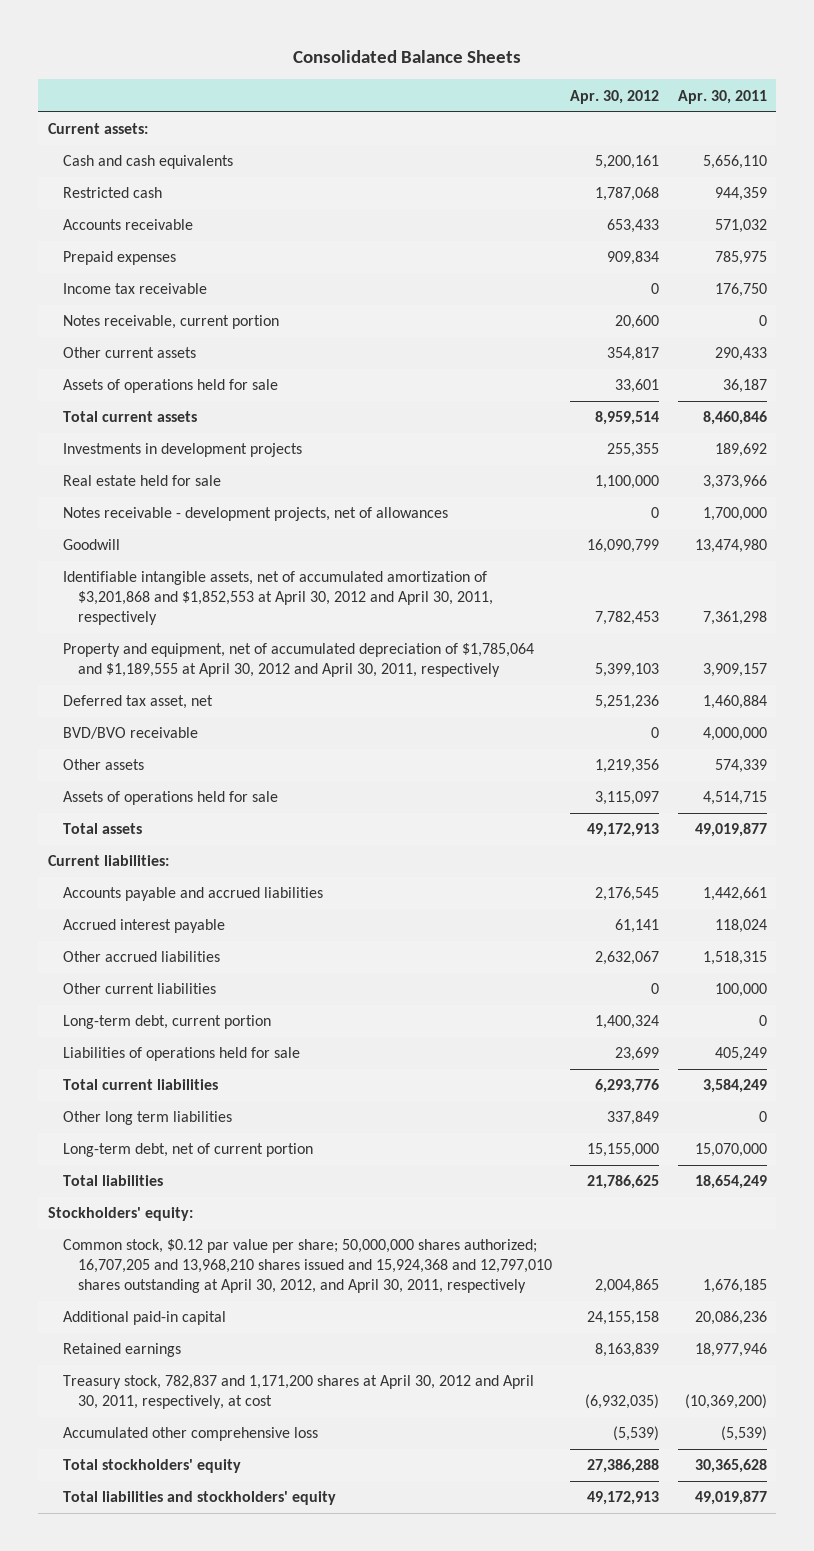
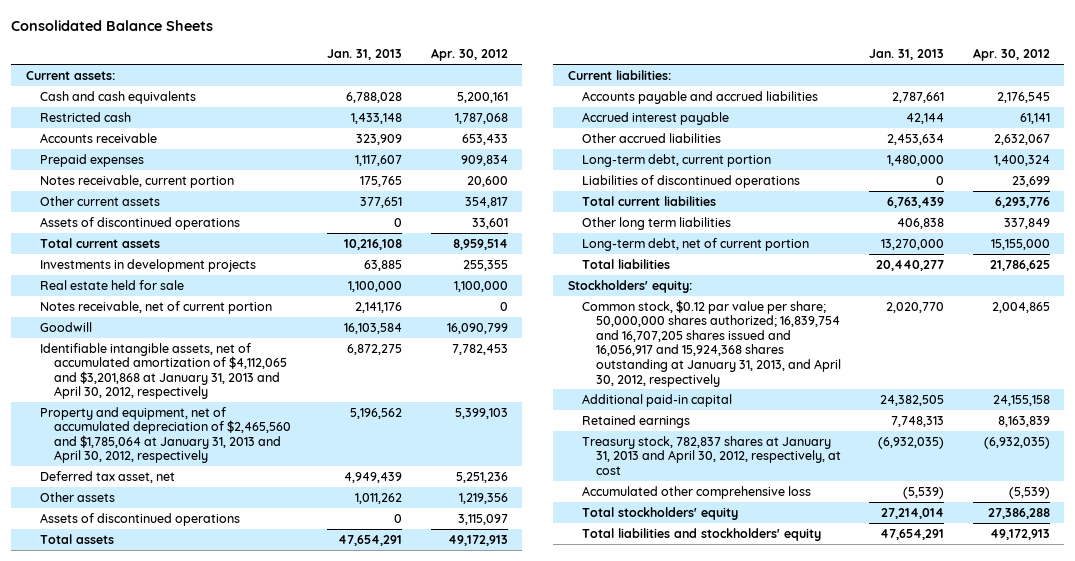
[677,89,767,104] Apr. 30, 2011 -> none
none -> [327,49,403,61] Jan. 31, 2013
[62,283,207,295] Income tax receivable -> none
[62,379,278,394] Assets of operations held for sale -> [39,216,240,230] Assets of discontinued operations
[62,507,448,522] Notes receivable - development projects, net of allowances -> [39,300,272,314] Notes receivable, net of current portion
[62,571,493,626] Identifiable intangible assets, net of accumulated amortization of $3,201,868 and $1,852,553 at April 30, 2012 and April 30, 2011, respectively -> [39,342,287,400] Identifiable intangible assets, net of accumulated amortization of $4,112,065 and $3,201,868 at January 31, 2013 and April 30, 2012, respectively
[62,643,534,678] Property and equipment, net of accumulated depreciation of $1,785,064 and $1,189,555 at April 30, 2012 and April 30, 2011, respectively -> [39,406,291,464] Property and equipment, net of accumulated depreciation of $2,465,560 and $1,785,064 at January 31, 2013 and April 30, 2012, respectively
[62,727,198,740] BVD/BVO receivable -> none
[62,791,278,806] Assets of operations held for sale -> [39,512,240,526] Assets of discontinued operations
[62,983,216,995] Other current liabilities -> none
[62,1047,300,1062] Liabilities of operations held for sale -> [581,174,800,188] Liabilities of discontinued operations
[62,1239,552,1294] Common stock, $0.12 par value per share; 50,000,000 shares authorized; 16,707,205 and 13,968,210 shares issued and 15,924,368 and 12,797,010 shares outstanding at April 30, 2012, and April 30, 2011, respectively -> [581,299,841,387] Common stock, $0.12 par value per share; 50,000,000 shares authorized; 16,839,754 and 16,707,205 shares issued and 16,056,917 and 15,924,368 shares outstanding at January 31, 2013, and April 30, 2012, respectively
[62,1375,534,1410] Treasury stock, 782,837 and 1,171,200 shares at April 30, 2012 and April 30, 2011, respectively, at cost -> [581,435,841,475] Treasury stock, 782,837 shares at January 31, 2013 and April 30, 2012, respectively, at cost

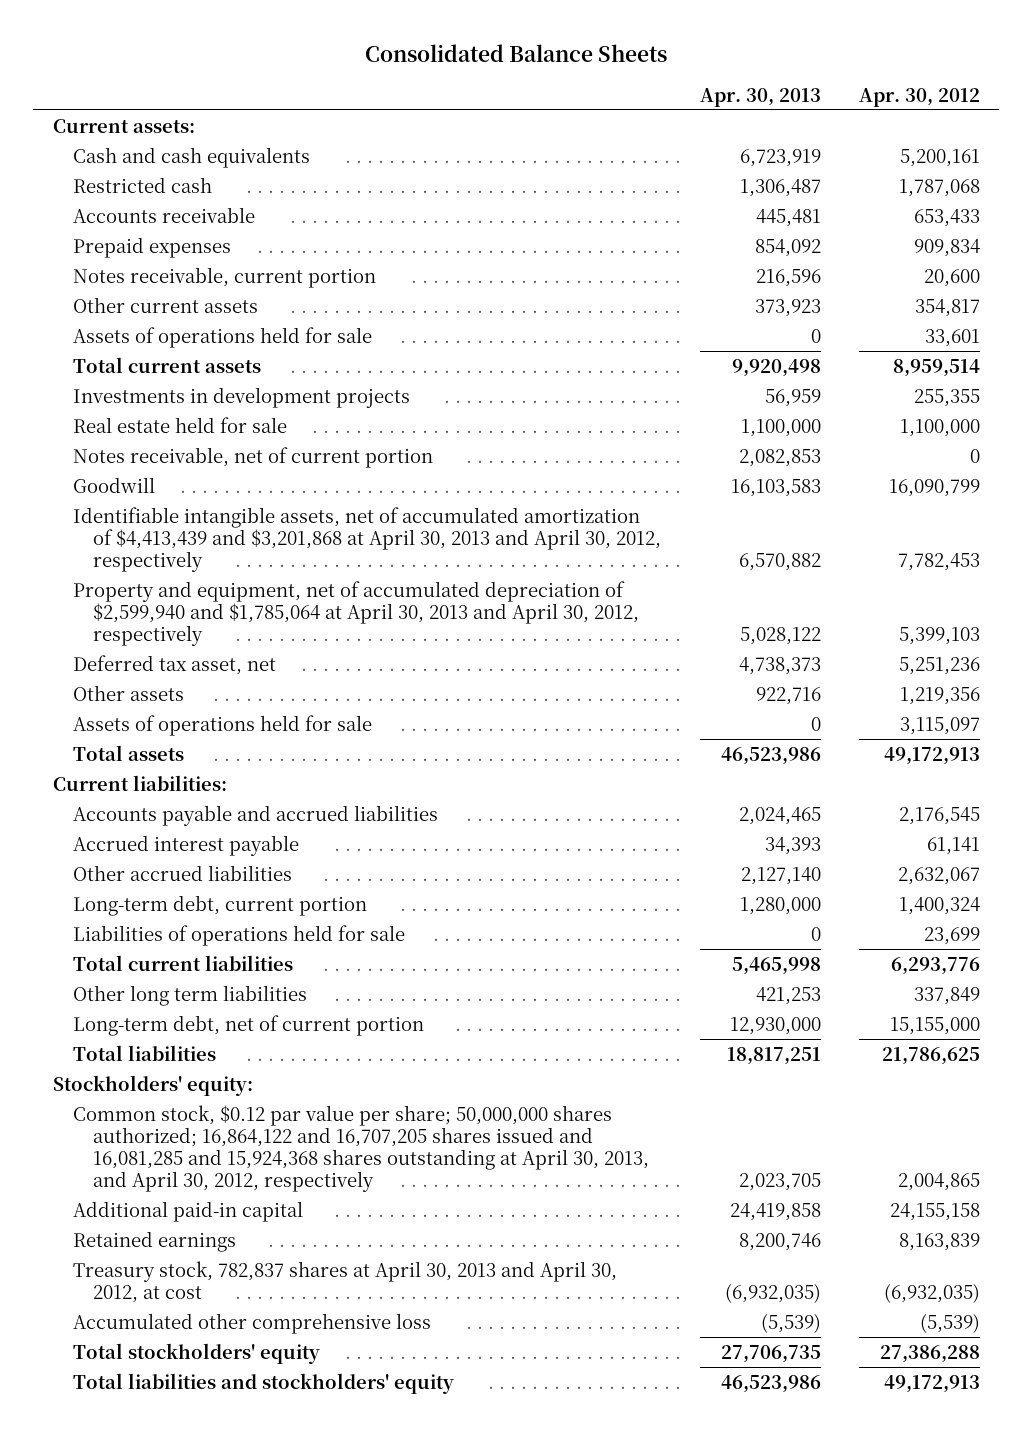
[327,49,403,61] Jan. 31, 2013 -> none
none -> [699,87,821,107] Apr. 30, 2013
[39,216,240,230] Assets of discontinued operations -> [73,326,373,348] Assets of operations held for sale
[39,342,287,400] Identifiable intangible assets, net of accumulated amortization of $4,112,065 and $3,201,868 at January 31, 2013 and April 30, 2012, respectively -> [73,506,662,572] Identifiable intangible assets, net of accumulated amortization of $4,413,439 and $3,201,868 at April 30, 2013 and April 30, 2012, respectively
[39,406,291,464] Property and equipment, net of accumulated depreciation of $2,465,560 and $1,785,064 at January 31, 2013 and April 30, 2012, respectively -> [73,580,640,646] Property and equipment, net of accumulated depreciation of $2,599,940 and $1,785,064 at April 30, 2013 and April 30, 2012, respectively
[39,512,240,526] Assets of discontinued operations -> [73,714,373,736] Assets of operations held for sale
[581,174,800,188] Liabilities of discontinued operations -> [73,924,406,946] Liabilities of operations held for sale
[581,299,841,387] Common stock, $0.12 par value per share; 50,000,000 shares authorized; 16,839,754 and 16,707,205 shares issued and 16,056,917 and 15,924,368 shares outstanding at January 31, 2013, and April 30, 2012, respectively -> [73,1104,650,1192] Common stock, $0.12 par value per share; 50,000,000 shares authorized; 16,864,122 and 16,707,205 shares issued and 16,081,285 and 15,924,368 shares outstanding at April 30, 2013, and April 30, 2012, respectively
[581,435,841,475] Treasury stock, 782,837 shares at January 31, 2013 and April 30, 2012, respectively, at cost -> [73,1260,618,1303] Treasury stock, 782,837 shares at April 30, 2013 and April 30, 2012, at cost

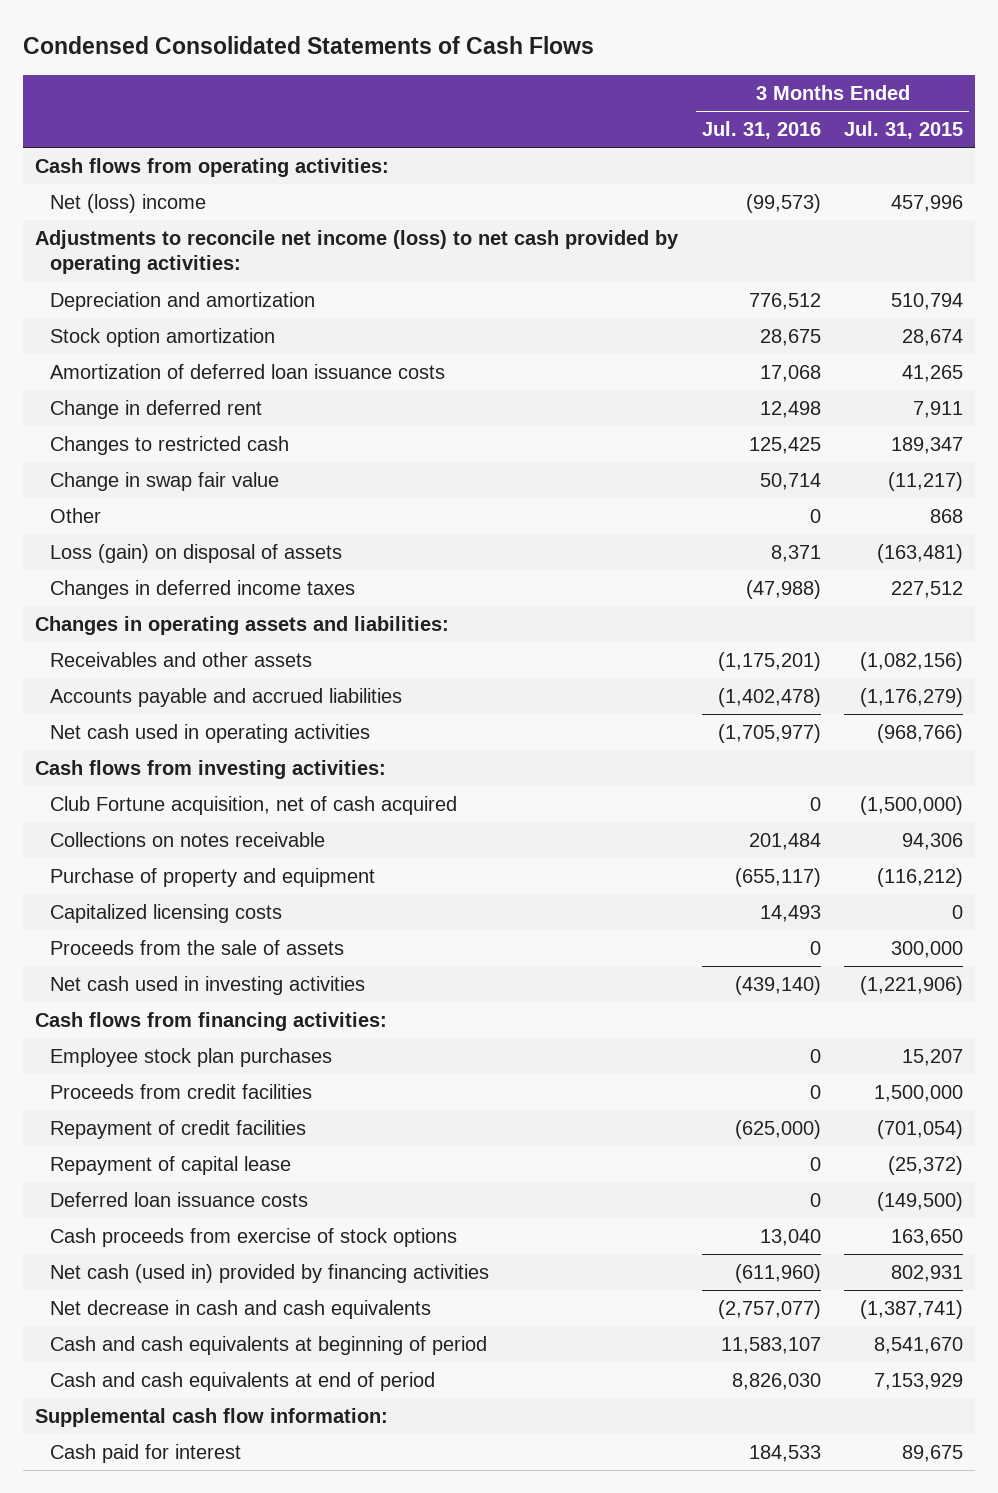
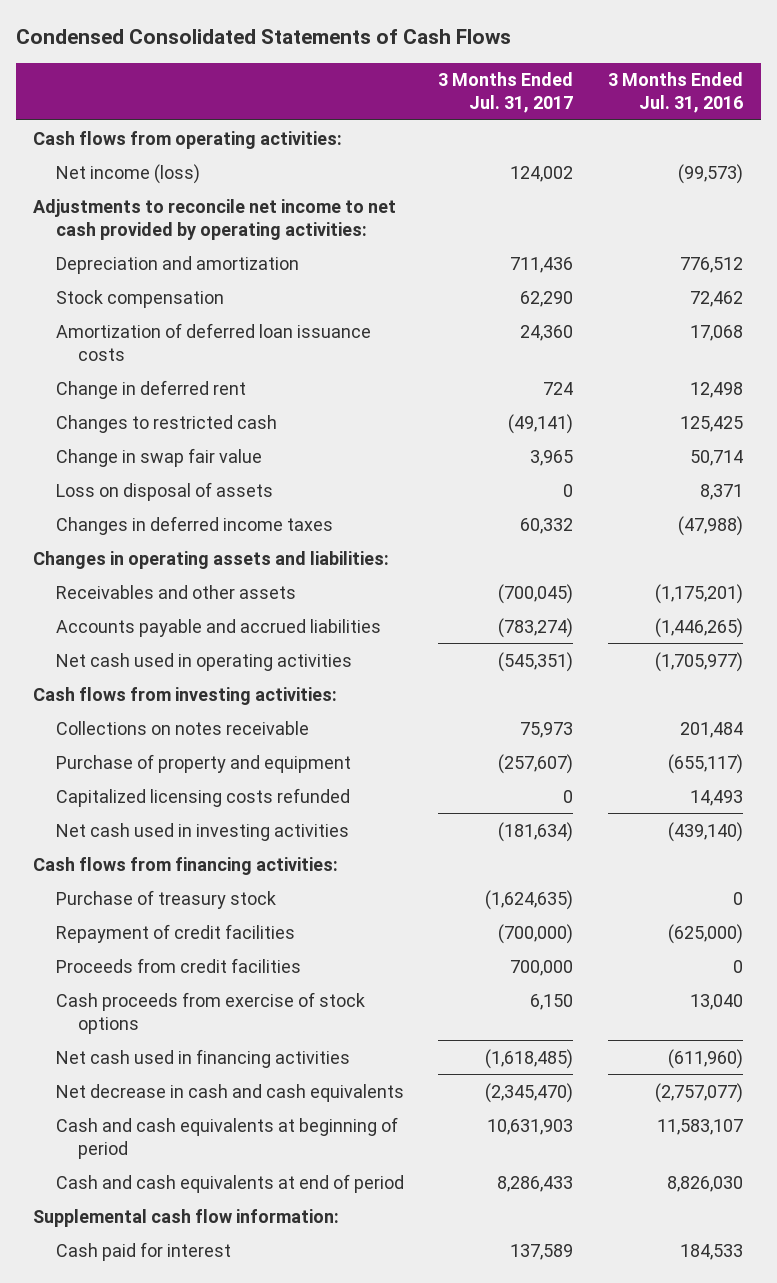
[844,121,964,140] Jul. 31, 2015 -> none
none -> [438,72,574,114] 3 Months Ended Jul. 31, 2017
[50,194,207,214] Net (loss) income -> [55,163,200,184] Net income (loss)
[35,230,680,275] Adjustments to reconcile net income (loss) to net cash provided by operating activities: -> [33,198,397,240] Adjustments to reconcile net income to net cash provided by operating activities:
[50,328,276,348] Stock option amortization -> none
none -> [55,289,224,308] Stock compensation
[50,508,102,524] Other -> none
[50,544,343,564] Loss (gain) on disposal of assets -> [55,481,273,501] Loss on disposal of assets
[717,688,821,708] (1,402,478) -> [655,617,744,638] (1,446,265)
[50,796,458,816] Club Fortune acquisition, net of cash acquired -> none
[50,940,345,956] Proceeds from the sale of assets -> none
[50,904,283,924] Capitalized licensing costs -> [55,787,350,807] Capitalized licensing costs refunded
[50,1048,333,1068] Employee stock plan purchases -> none
none -> [55,889,276,909] Purchase of treasury stock
[50,1156,292,1176] Repayment of capital lease -> none
[50,1192,309,1208] Deferred loan issuance costs -> none
[50,1084,313,1100] Proceeds from credit facilities -> [55,957,301,973] Proceeds from credit facilities
[50,1264,490,1284] Net cash (used in) provided by financing activities -> [55,1048,350,1068] Net cash used in financing activities

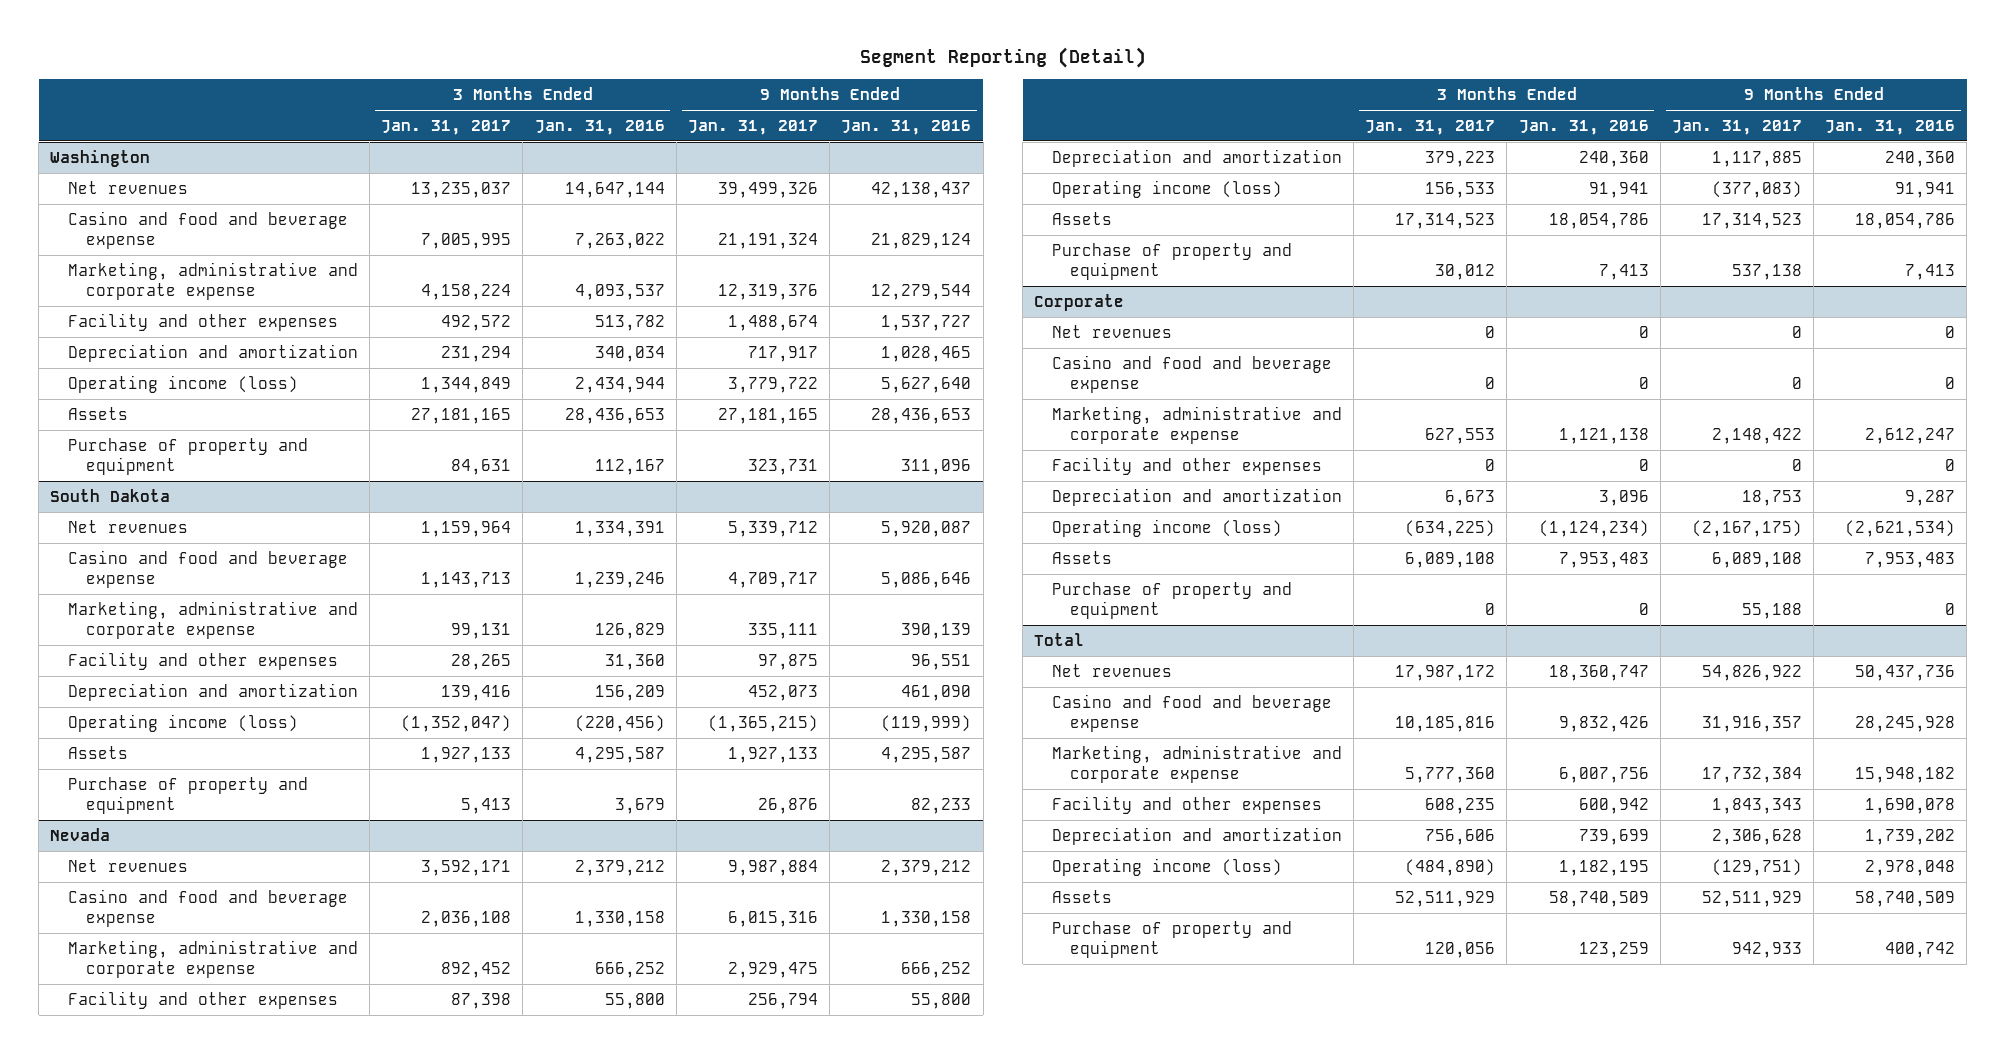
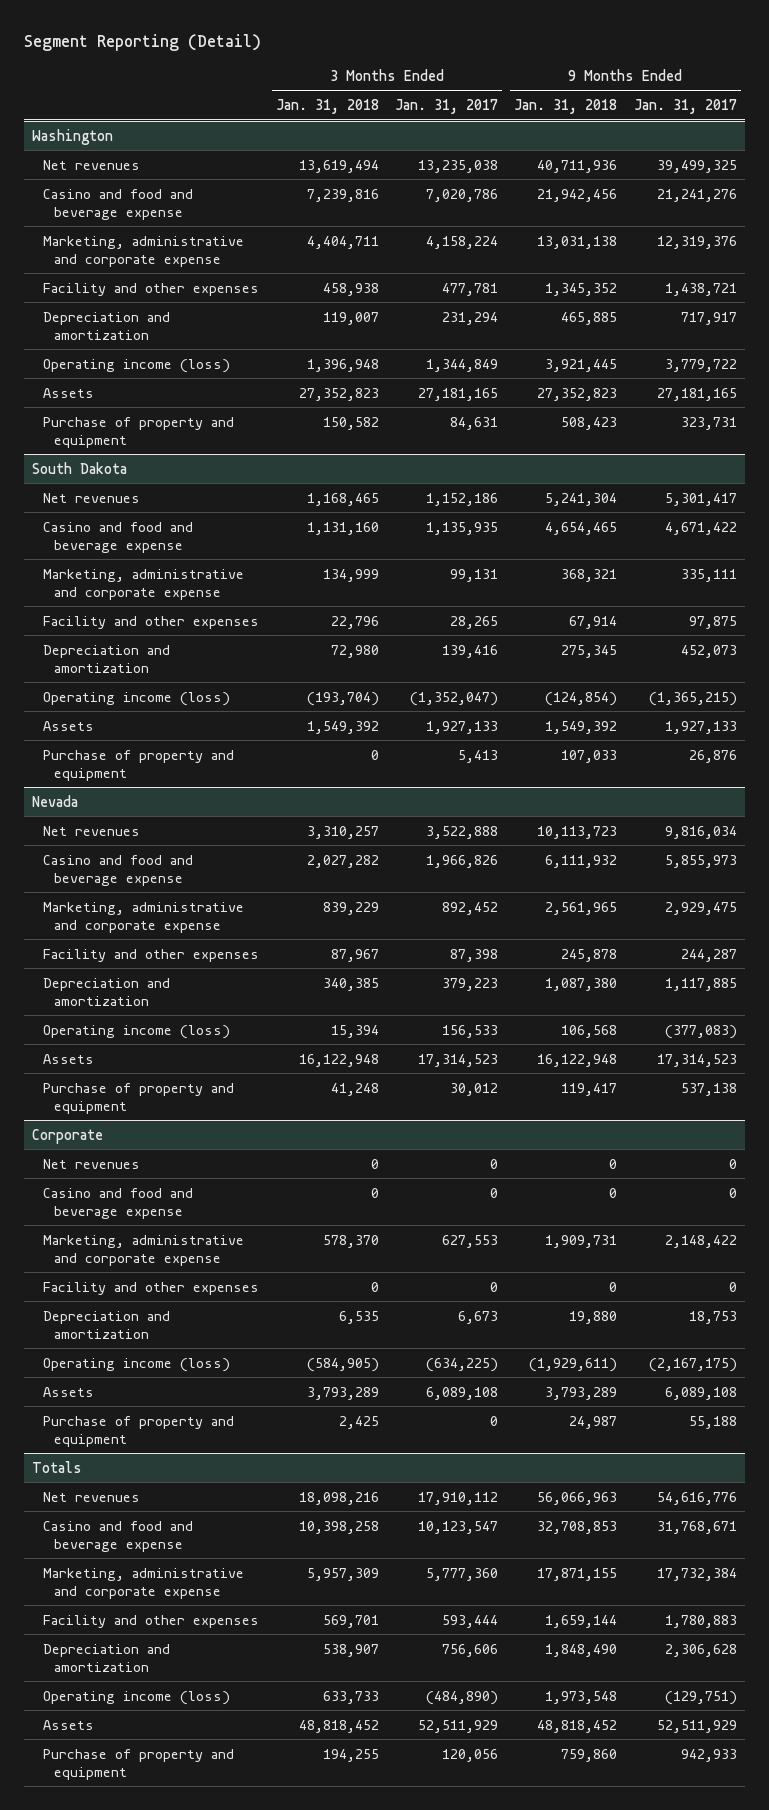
[534,119,665,135] Jan. 31, 2016 -> none
[841,119,972,135] Jan. 31, 2016 -> none
none -> [275,99,379,115] Jan. 31, 2018
none -> [514,99,618,115] Jan. 31, 2018
[411,181,512,198] 13,235,037 -> [417,159,498,173] 13,235,038
[718,181,819,198] 39,499,326 -> [656,159,737,173] 39,499,325
[421,233,512,250] 7,005,995 -> [425,188,498,202] 7,020,786
[718,233,819,250] 21,191,324 -> [656,188,737,202] 21,241,276
[441,314,512,331] 492,572 -> [441,282,498,296] 477,781
[728,314,819,331] 1,488,674 -> [664,282,737,296] 1,438,721
[421,520,512,537] 1,159,964 -> [425,492,498,506] 1,152,186
[728,520,819,537] 5,339,712 -> [664,492,737,506] 5,301,417
[421,572,512,589] 1,143,713 -> [425,521,498,535] 1,135,935
[728,572,819,589] 4,709,717 -> [664,521,737,535] 4,671,422
[421,859,512,876] 3,592,171 -> [425,825,498,839] 3,522,888
[728,859,819,876] 9,987,884 -> [664,825,737,839] 9,816,034
[421,911,512,928] 2,036,108 -> [425,854,498,868] 1,966,826
[728,911,819,928] 6,015,316 -> [664,854,737,868] 5,855,973
[748,992,819,1009] 256,794 -> [680,948,737,962] 244,287
[1034,632,1085,646] Total -> [32,1460,83,1473] Totals
[1395,664,1496,681] 17,987,172 -> [417,1491,498,1505] 17,910,112
[1701,664,1802,681] 54,826,922 -> [656,1491,737,1505] 54,616,776
[1395,716,1496,733] 10,185,816 -> [417,1520,498,1534] 10,123,547
[1701,716,1802,733] 31,916,357 -> [656,1520,737,1534] 31,768,671
[1425,797,1496,814] 608,235 -> [441,1614,498,1628] 593,444
[1711,797,1802,814] 1,843,343 -> [664,1614,737,1628] 1,780,883

